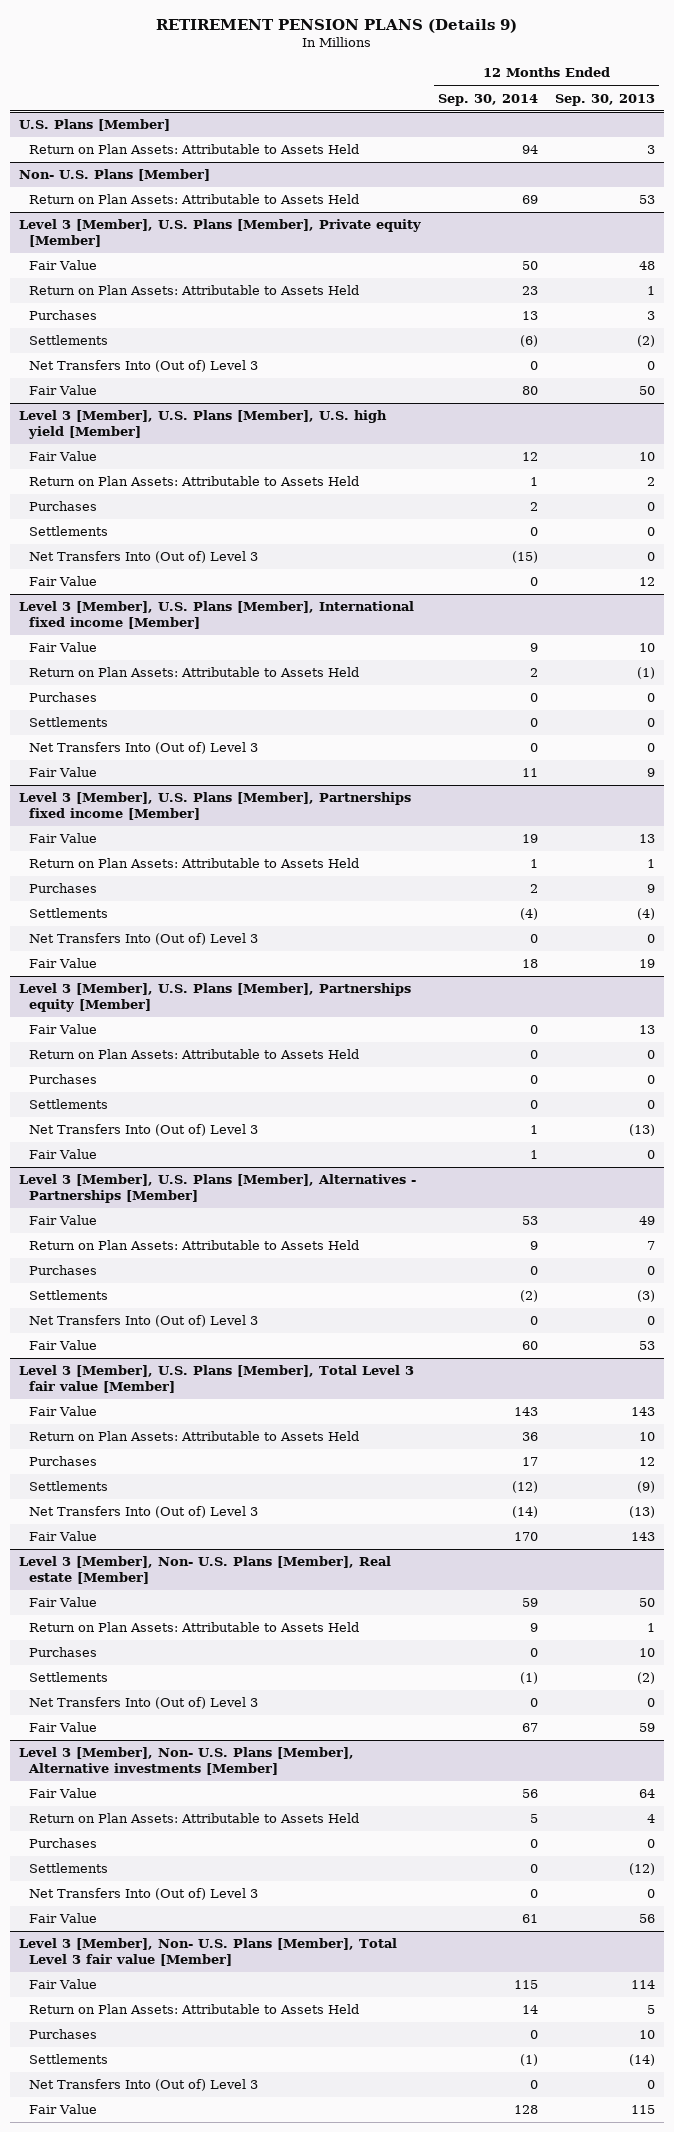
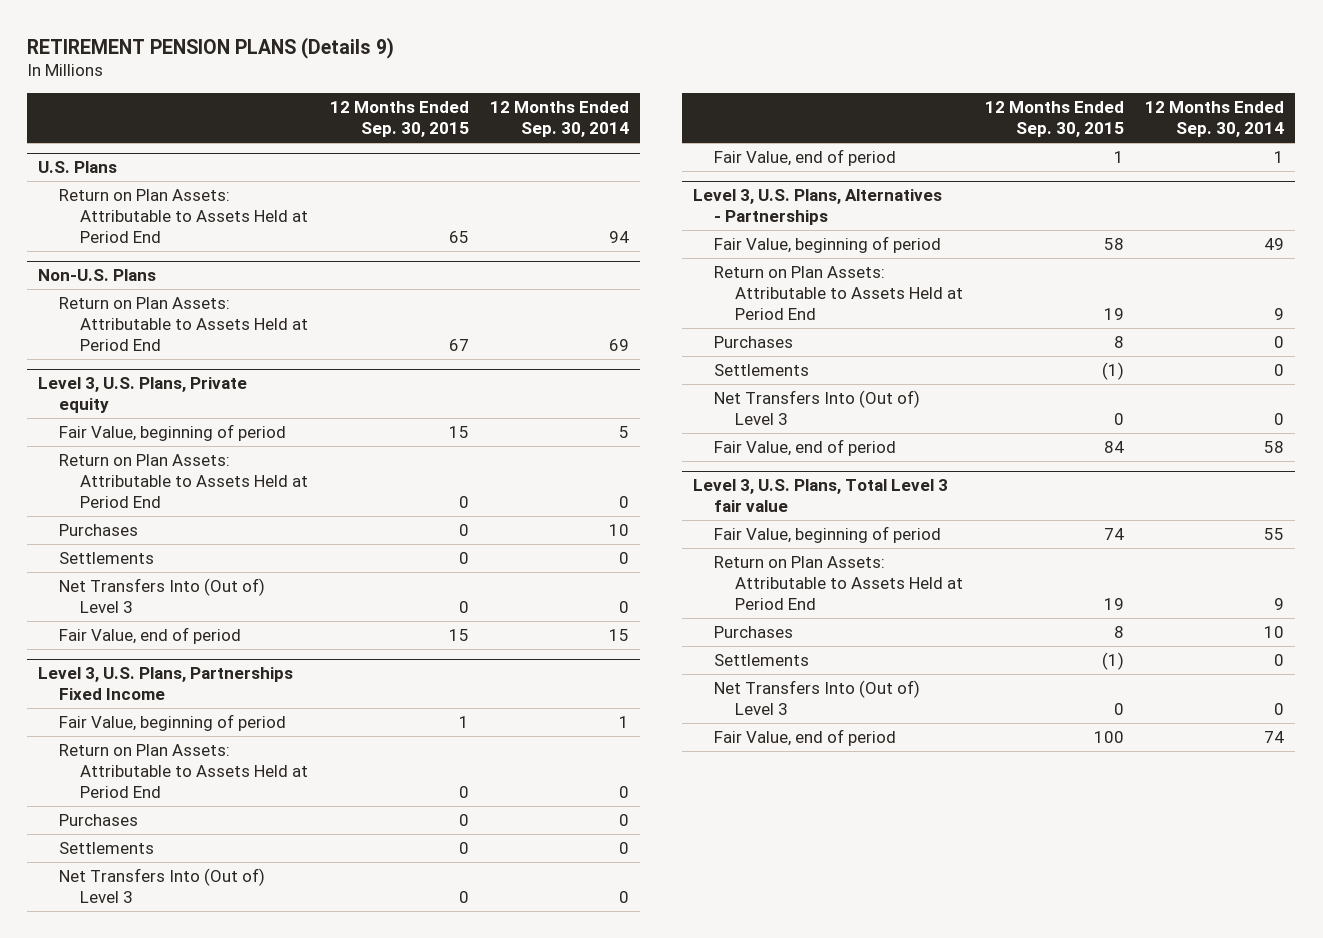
[555,93,656,106] Sep. 30, 2013 -> none
none -> [329,101,469,138] 12 Months Ended Sep. 30, 2015
[29,335,109,346] Settlements -> none
[29,360,259,373] Net Transfers Into (Out of) Level 3 -> none
[29,385,98,396] Fair Value -> none
[19,410,388,439] Level 3 [Member], U.S. Plans [Member], U.S. high yield [Member] -> none
[29,451,98,462] Fair Value -> none
[29,476,360,487] Return on Plan Assets: Attributable to Assets Held -> none
[29,501,98,512] Purchases -> none
[29,526,109,537] Settlements -> none
[29,551,259,564] Net Transfers Into (Out of) Level 3 -> none
[29,576,98,587] Fair Value -> none
[19,601,415,629] Level 3 [Member], U.S. Plans [Member], International fixed income [Member] -> none
[29,642,98,653] Fair Value -> none
[29,667,360,678] Return on Plan Assets: Attributable to Assets Held -> none
[29,692,98,703] Purchases -> none
[19,119,171,132] U.S. Plans [Member] -> [38,161,118,174] U.S. Plans
[29,144,360,155] Return on Plan Assets: Attributable to Assets Held -> [59,188,308,243] Return on Plan Assets: Attributable to Assets Held at Period End
[19,169,211,182] Non- U.S. Plans [Member] -> [38,269,157,282] Non-U.S. Plans
[29,194,360,205] Return on Plan Assets: Attributable to Assets Held -> [59,296,308,351] Return on Plan Assets: Attributable to Assets Held at Period End
[19,219,422,247] Level 3 [Member], U.S. Plans [Member], Private equity [Member] -> [38,377,248,414] Level 3, U.S. Plans, Private equity
[29,260,98,271] Fair Value -> [59,423,287,441] Fair Value, beginning of period
[522,261,539,271] 50 -> [619,425,630,438] 5
[29,285,360,296] Return on Plan Assets: Attributable to Assets Held -> [59,453,308,508] Return on Plan Assets: Attributable to Assets Held at Period End
[522,286,539,296] 23 -> [619,495,630,508] 0
[522,311,539,321] 13 -> [609,523,630,536] 10
[29,883,98,894] Purchases -> none
[29,908,109,919] Settlements -> none
[29,933,259,946] Net Transfers Into (Out of) Level 3 -> none
[29,958,98,969] Fair Value -> none
[19,983,412,1012] Level 3 [Member], U.S. Plans [Member], Partnerships equity [Member] -> none
[29,1024,98,1035] Fair Value -> none
[29,1049,360,1060] Return on Plan Assets: Attributable to Assets Held -> none
[29,767,98,778] Fair Value -> [59,626,242,644] Fair Value, end of period
[522,768,539,778] 11 -> [609,628,630,641] 15
[19,792,412,820] Level 3 [Member], U.S. Plans [Member], Partnerships fixed income [Member] -> [38,667,294,701] Level 3, U.S. Plans, Partnerships Fixed Income
[29,833,98,844] Fair Value -> [59,713,287,731] Fair Value, beginning of period
[522,834,539,844] 19 -> [619,715,630,728] 1
[29,858,360,869] Return on Plan Assets: Attributable to Assets Held -> [59,743,308,798] Return on Plan Assets: Attributable to Assets Held at Period End
[530,859,539,869] 1 -> [619,785,630,798] 0
[29,1124,259,1137] Net Transfers Into (Out of) Level 3 -> none
[29,1149,98,1160] Fair Value -> none
[19,1174,417,1203] Level 3 [Member], U.S. Plans [Member], Alternatives - Partnerships [Member] -> none
[29,1215,98,1226] Fair Value -> none
[29,1240,360,1251] Return on Plan Assets: Attributable to Assets Held -> none
[29,1265,98,1276] Purchases -> none
[29,1290,109,1301] Settlements -> none
[19,1365,415,1393] Level 3 [Member], U.S. Plans [Member], Total Level 3 fair value [Member] -> none
[29,1456,98,1467] Purchases -> none
[29,1481,109,1492] Settlements -> none
[29,1506,259,1519] Net Transfers Into (Out of) Level 3 -> none
[29,1531,98,1542] Fair Value -> none
[19,1556,392,1584] Level 3 [Member], Non- U.S. Plans [Member], Real estate [Member] -> none
[29,1597,98,1608] Fair Value -> none
[29,1622,360,1633] Return on Plan Assets: Attributable to Assets Held -> none
[29,1647,98,1658] Purchases -> none
[29,1672,109,1683] Settlements -> none
[29,1697,259,1710] Net Transfers Into (Out of) Level 3 -> none
[29,1722,98,1733] Fair Value -> none
[19,1747,355,1775] Level 3 [Member], Non- U.S. Plans [Member], Alternative investments [Member] -> none
[29,1788,98,1799] Fair Value -> none
[29,1813,360,1824] Return on Plan Assets: Attributable to Assets Held -> none
[29,1340,98,1351] Fair Value -> [714,148,897,166] Fair Value, end of period
[522,1341,539,1351] 60 -> [1274,150,1285,163] 1
none -> [693,189,943,226] Level 3, U.S. Plans, Alternatives - Partnerships
[29,1406,98,1417] Fair Value -> [714,235,942,253] Fair Value, beginning of period
[514,1407,539,1417] 143 -> [1264,237,1285,250] 49
[29,1431,360,1442] Return on Plan Assets: Attributable to Assets Held -> [714,265,964,320] Return on Plan Assets: Attributable to Assets Held at Period End
[522,1432,539,1442] 36 -> [1274,307,1285,320] 9
[29,1913,98,1924] Fair Value -> [714,438,897,456] Fair Value, end of period
[522,1914,539,1924] 61 -> [1264,440,1285,453] 58
[19,1938,398,1966] Level 3 [Member], Non- U.S. Plans [Member], Total Level 3 fair value [Member] -> [693,479,949,513] Level 3, U.S. Plans, Total Level 3 fair value
[29,1979,98,1990] Fair Value -> [714,525,942,543] Fair Value, beginning of period
[514,1980,539,1990] 115 -> [1264,527,1285,540] 55
[29,2004,360,2015] Return on Plan Assets: Attributable to Assets Held -> [714,555,964,610] Return on Plan Assets: Attributable to Assets Held at Period End
[522,2005,539,2015] 14 -> [1274,597,1285,610] 9
[530,2030,539,2040] 0 -> [1264,625,1285,638] 10
[520,2054,539,2067] (1) -> [1274,653,1285,666] 0
[29,2104,98,2115] Fair Value -> [714,728,897,746] Fair Value, end of period
[514,2105,539,2115] 128 -> [1264,730,1285,743] 74

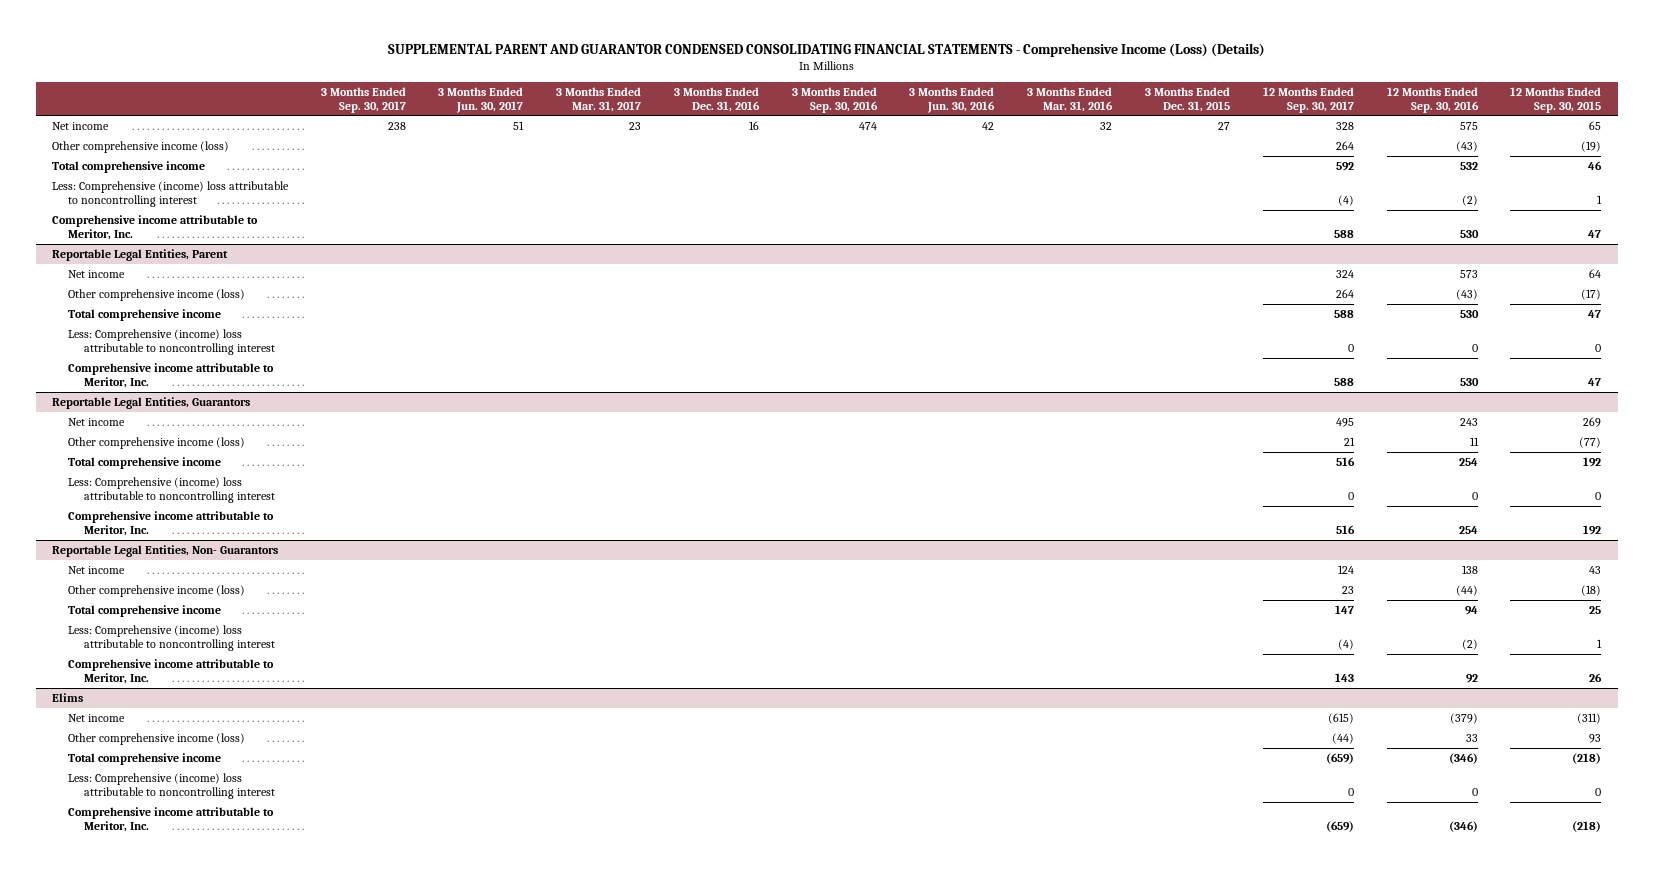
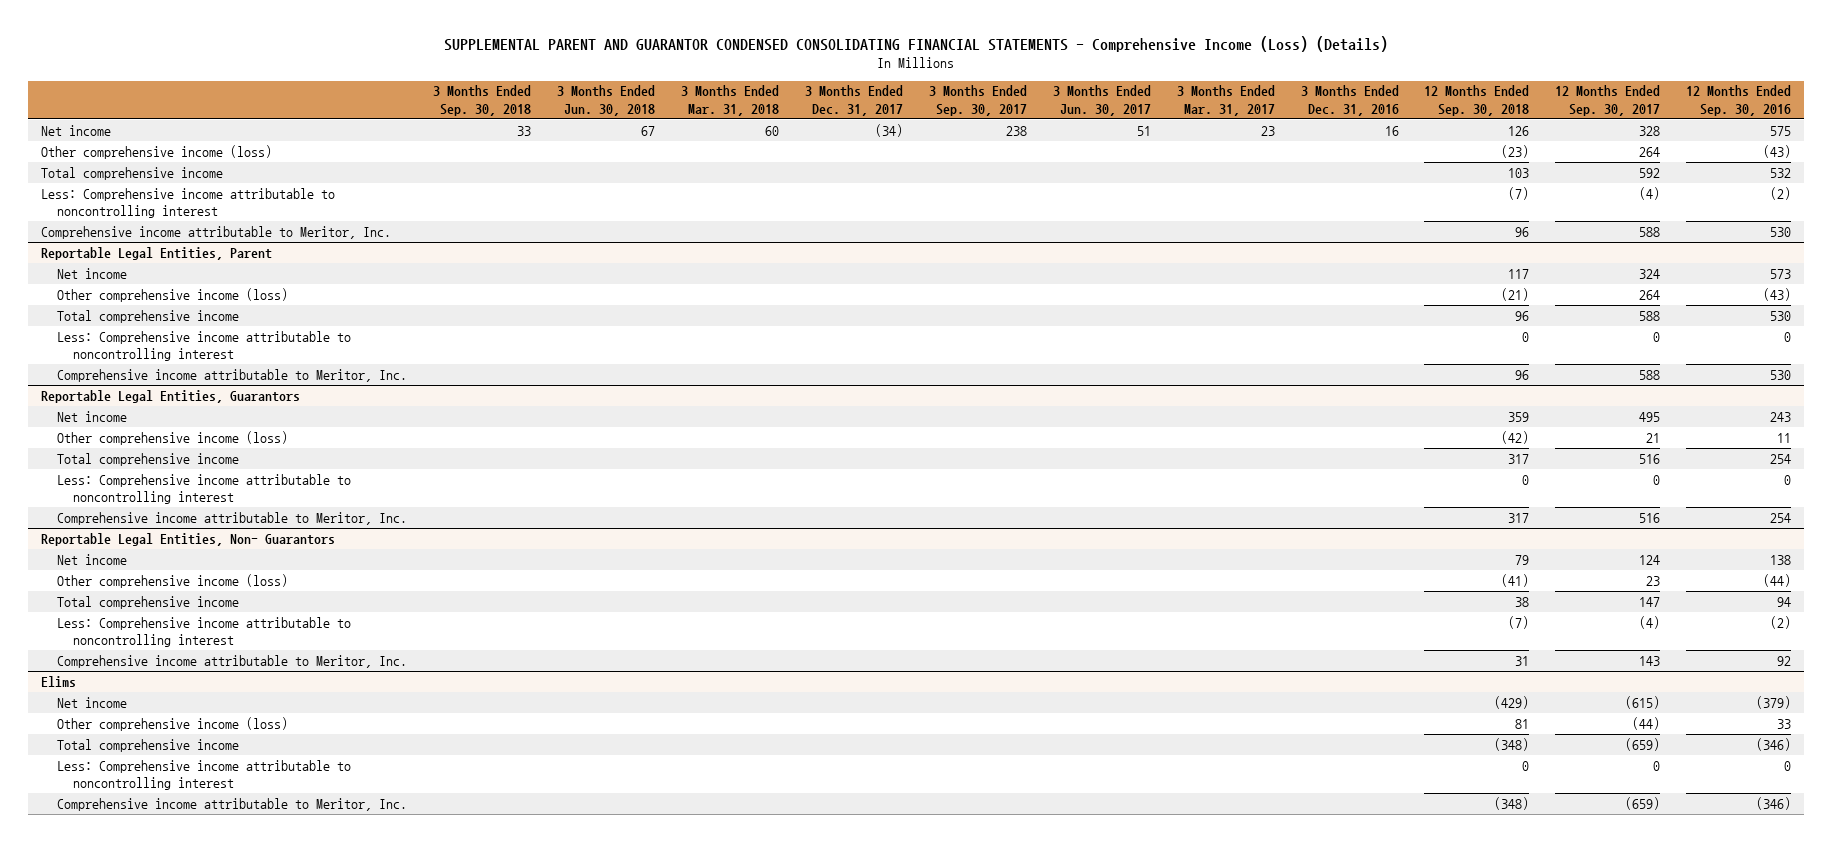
[791,86,878,113] 3 Months Ended Sep. 30, 2016 -> none
[909,86,996,113] 3 Months Ended Jun. 30, 2016 -> none
[1027,86,1114,112] 3 Months Ended Mar. 31, 2016 -> none
[1145,86,1231,112] 3 Months Ended Dec. 31, 2015 -> none
[1510,86,1602,113] 12 Months Ended Sep. 30, 2015 -> none
none -> [433,85,532,116] 3 Months Ended Sep. 30, 2018
none -> [557,85,656,116] 3 Months Ended Jun. 30, 2018
none -> [681,85,780,116] 3 Months Ended Mar. 31, 2018
none -> [804,85,903,116] 3 Months Ended Dec. 31, 2017
none -> [1424,85,1530,116] 12 Months Ended Sep. 30, 2018
[51,180,289,207] Less: Comprehensive (income) loss attributable to noncontrolling interest -> [41,187,336,218] Less: Comprehensive income attributable to noncontrolling interest
[68,328,276,355] Less: Comprehensive (income) loss attributable to noncontrolling interest -> [57,330,352,361] Less: Comprehensive income attributable to noncontrolling interest
[68,476,276,503] Less: Comprehensive (income) loss attributable to noncontrolling interest -> [57,473,352,504] Less: Comprehensive income attributable to noncontrolling interest
[68,624,276,651] Less: Comprehensive (income) loss attributable to noncontrolling interest -> [57,616,352,647] Less: Comprehensive income attributable to noncontrolling interest
[68,772,276,799] Less: Comprehensive (income) loss attributable to noncontrolling interest -> [57,759,352,790] Less: Comprehensive income attributable to noncontrolling interest

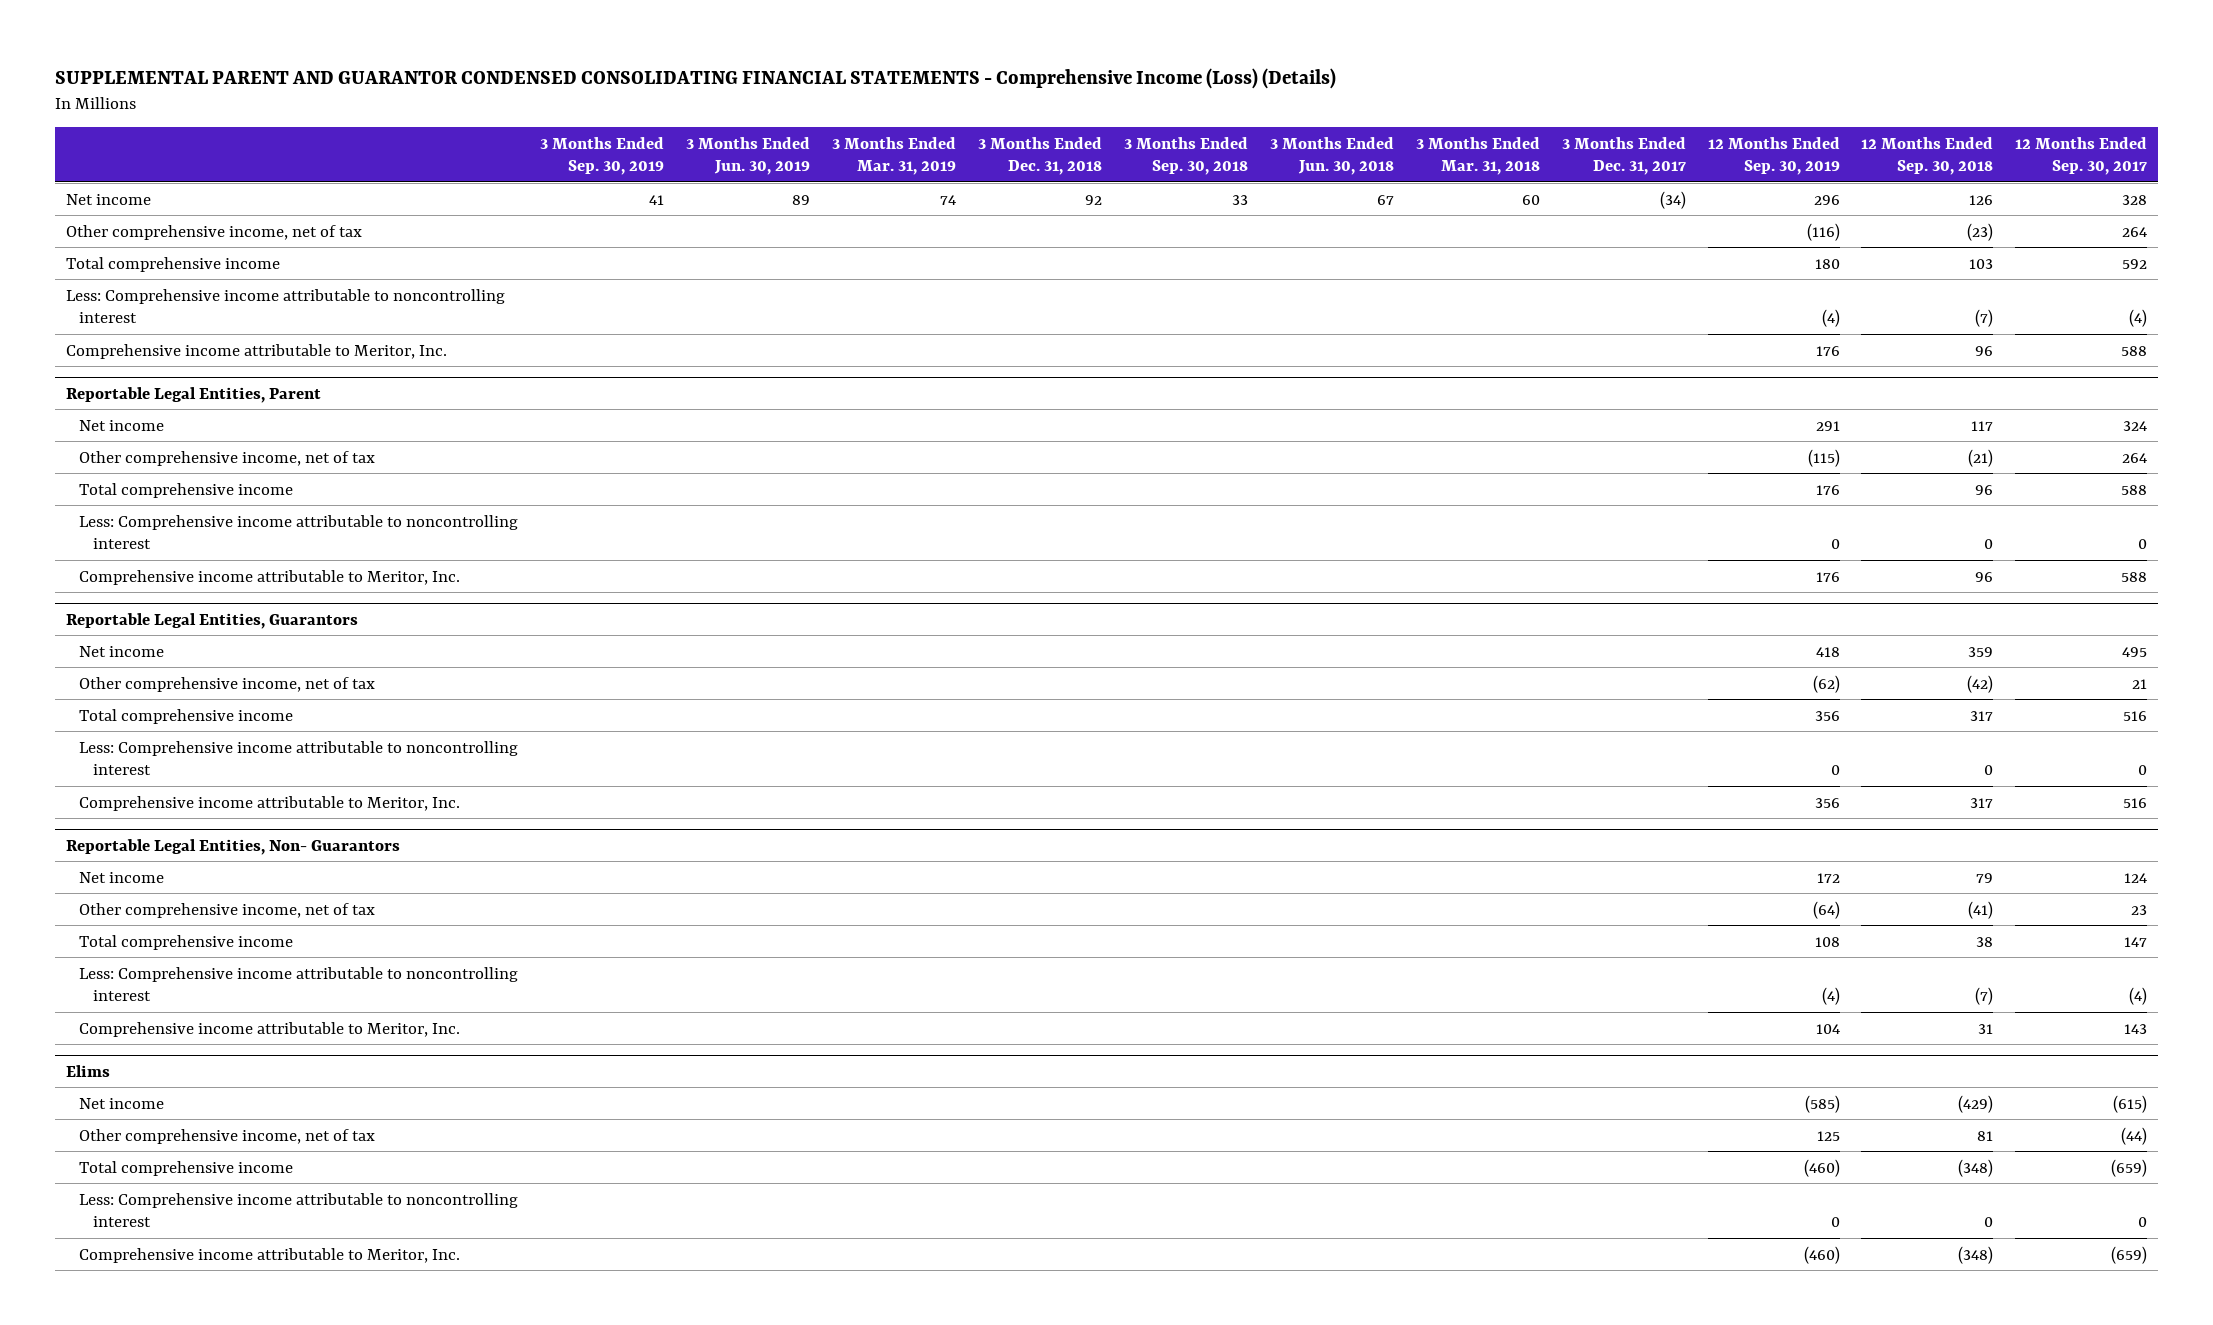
[928,85,1027,116] 3 Months Ended Sep. 30, 2017 -> none
[1052,85,1151,116] 3 Months Ended Jun. 30, 2017 -> none
[1176,85,1275,116] 3 Months Ended Mar. 31, 2017 -> none
[1300,85,1399,116] 3 Months Ended Dec. 31, 2016 -> none
[1686,85,1792,116] 12 Months Ended Sep. 30, 2016 -> none
none -> [540,136,665,175] 3 Months Ended Sep. 30, 2019
none -> [686,136,811,175] 3 Months Ended Jun. 30, 2019
none -> [831,136,956,175] 3 Months Ended Mar. 31, 2019
none -> [977,136,1102,175] 3 Months Ended Dec. 31, 2018
none -> [1707,136,1840,175] 12 Months Ended Sep. 30, 2019
[41,144,273,159] Other comprehensive income (loss) -> [65,224,362,240] Other comprehensive income, net of tax
[57,287,289,302] Other comprehensive income (loss) -> [79,450,376,466] Other comprehensive income, net of tax
[57,430,289,445] Other comprehensive income (loss) -> [79,676,376,692] Other comprehensive income, net of tax
[57,573,289,588] Other comprehensive income (loss) -> [79,902,376,918] Other comprehensive income, net of tax
[57,716,289,731] Other comprehensive income (loss) -> [79,1128,376,1144] Other comprehensive income, net of tax

